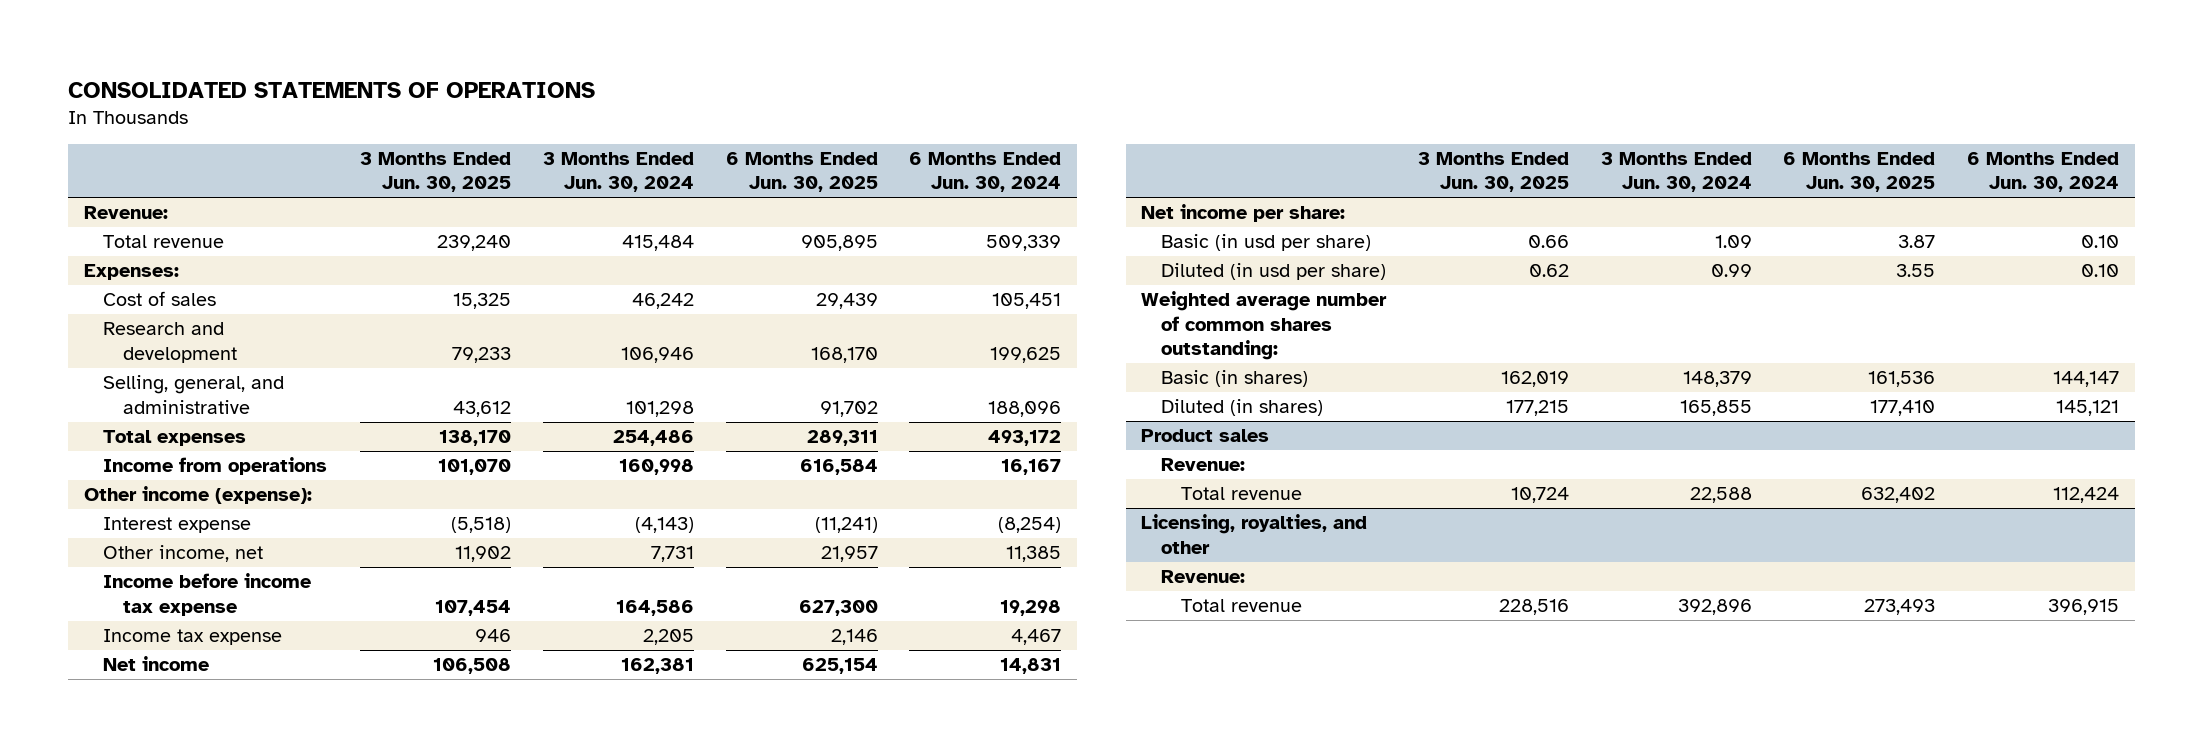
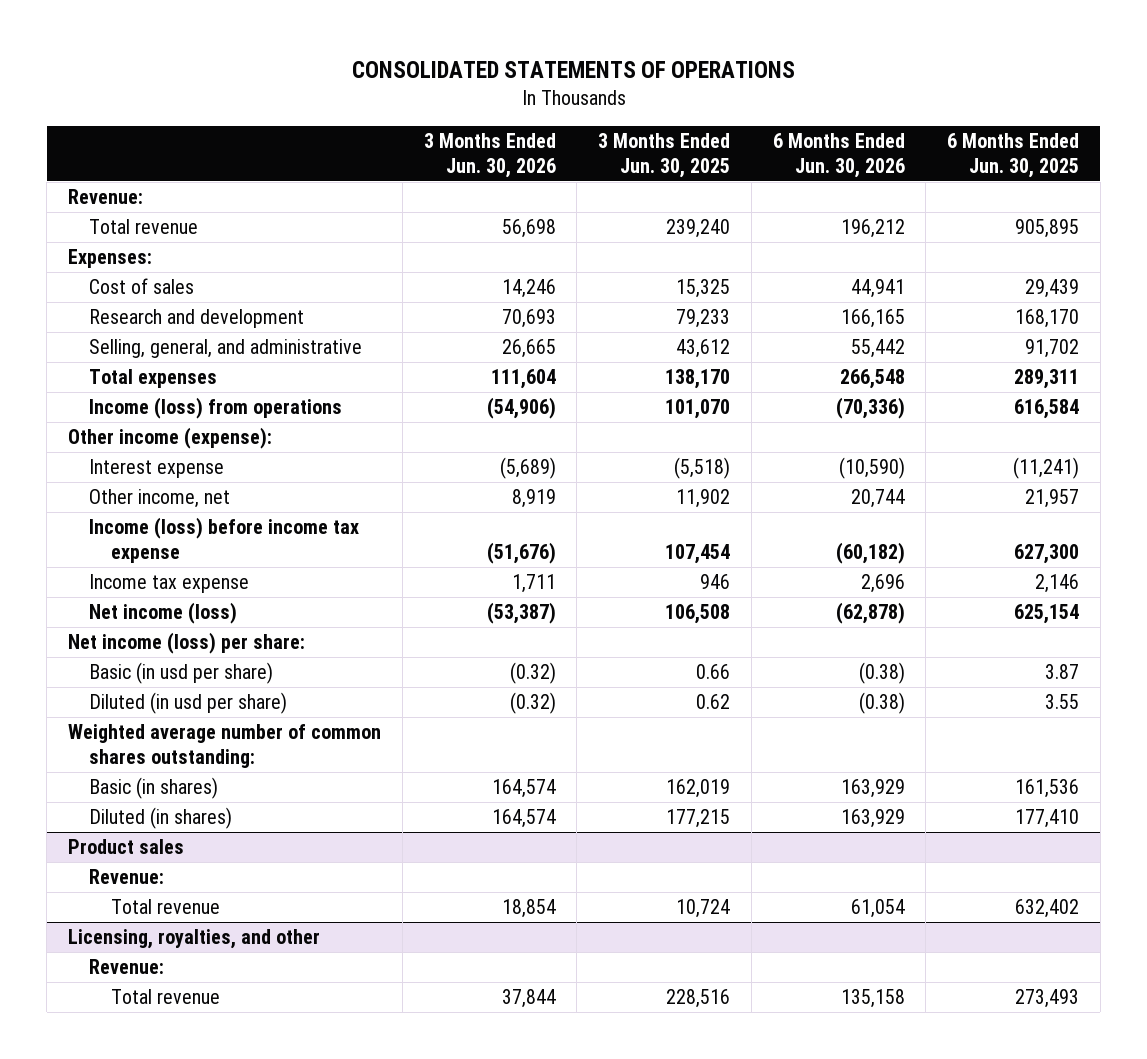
[542,151,694,193] 3 Months Ended Jun. 30, 2024 -> none
[909,151,1062,193] 6 Months Ended Jun. 30, 2024 -> none
none -> [423,132,556,178] 3 Months Ended Jun. 30, 2026
none -> [772,132,905,178] 6 Months Ended Jun. 30, 2026
[103,457,328,476] Income from operations -> [89,397,343,420] Income (loss) from operations
[103,573,312,616] Income before income tax expense -> [89,517,360,564] Income (loss) before income tax expense
[103,656,210,672] Net income -> [89,602,238,625] Net income (loss)
[1141,204,1346,223] Net income per share: -> [68,632,306,655] Net income (loss) per share:

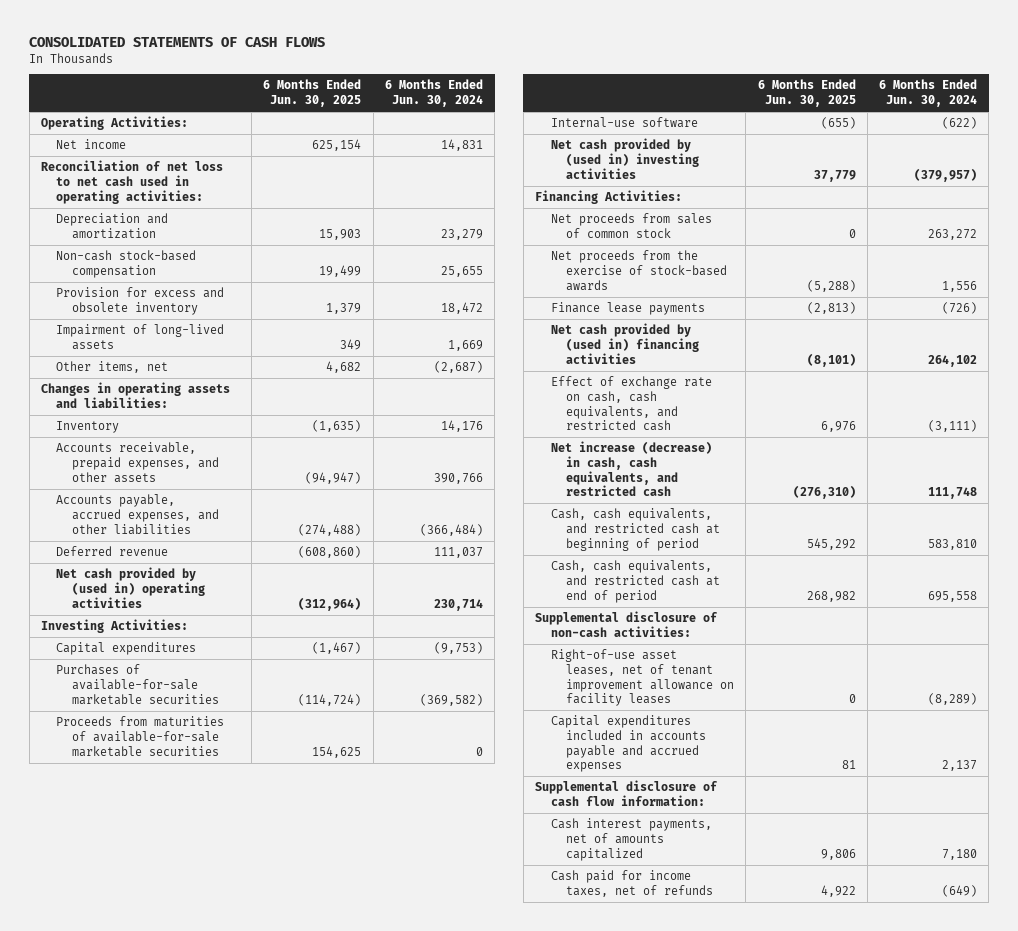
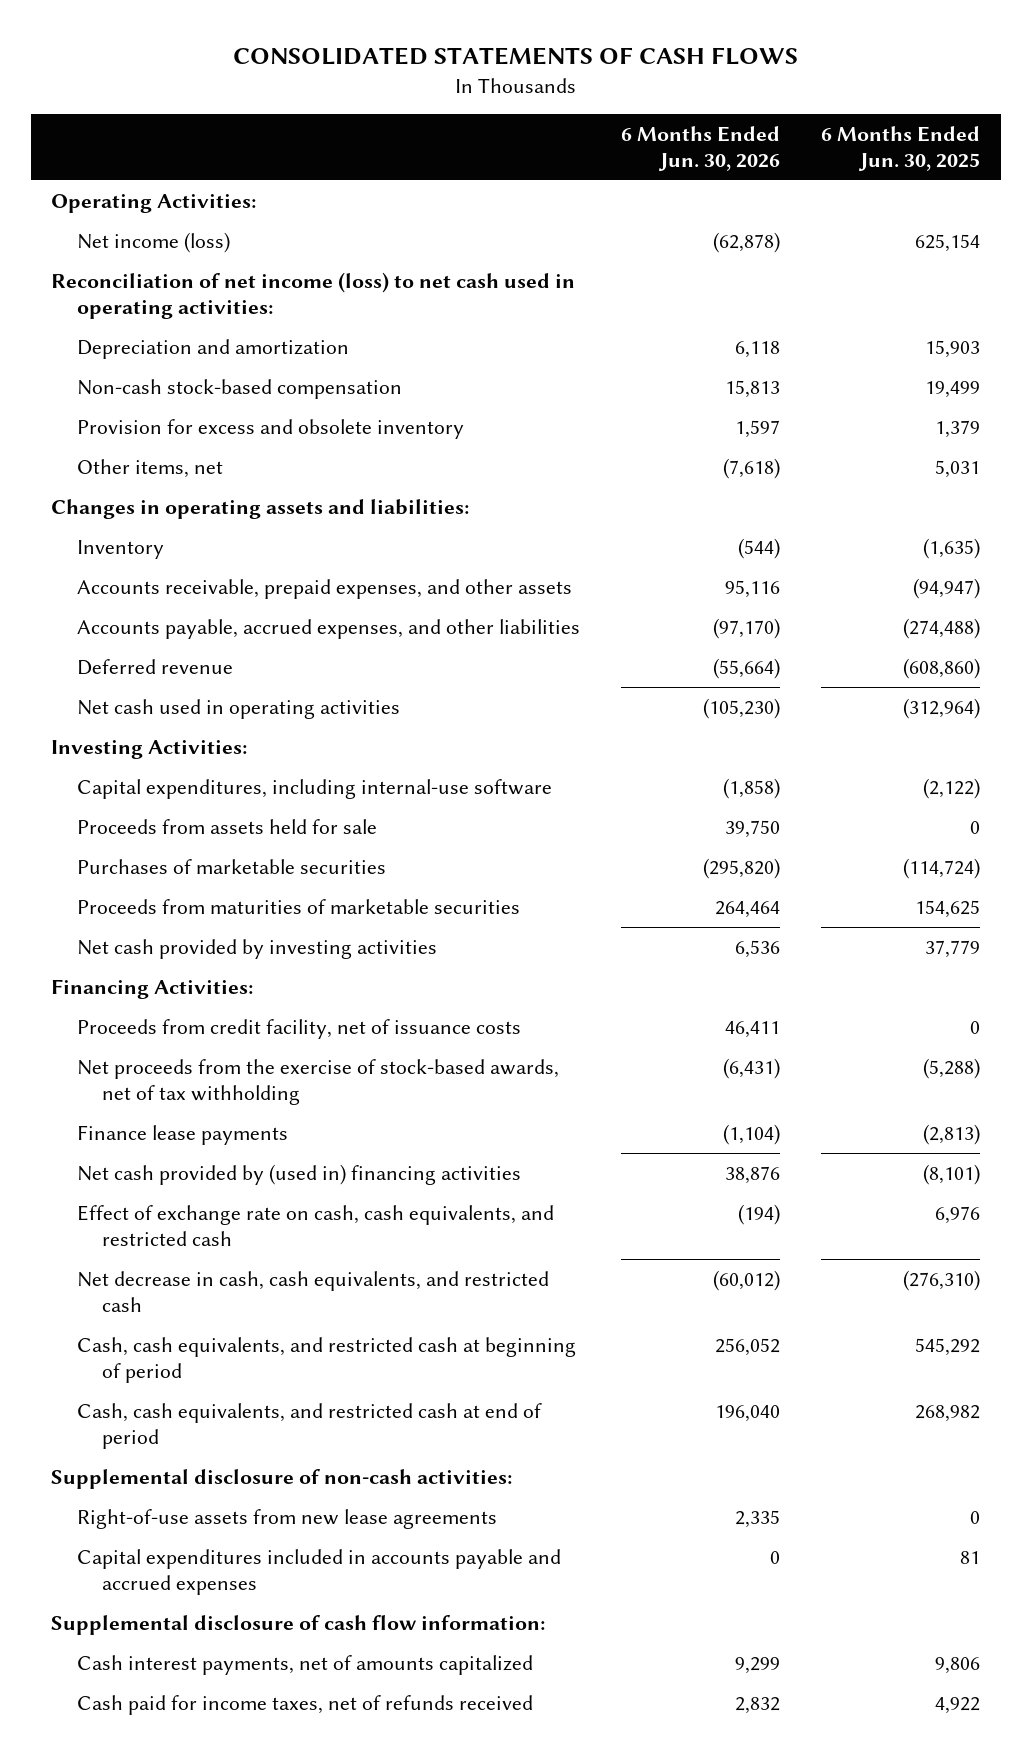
[384,79,483,108] 6 Months Ended Jun. 30, 2024 -> none
none -> [620,125,780,171] 6 Months Ended Jun. 30, 2026
[56,139,127,150] Net income -> [76,231,230,253] Net income (loss)
[40,160,223,204] Reconciliation of net loss to net cash used in operating activities: -> [51,271,576,319] Reconciliation of net income (loss) to net cash used in operating activities:
[56,324,225,350] Impairment of long-lived assets -> none
[326,361,362,374] 4,682 -> [934,459,980,478] 5,031
[56,567,206,608] Net cash provided by (used in) operating activities -> [76,698,400,719] Net cash used in operating activities
[550,117,698,129] Internal-use software -> none
[56,642,197,656] Capital expenditures -> [76,778,552,799] Capital expenditures, including internal-use software
[312,642,362,655] (1,467) -> [922,777,980,799] (2,122)
none -> [76,818,377,834] Proceeds from assets held for sale
[56,664,220,705] Purchases of available-for-sale marketable securities -> [76,858,386,874] Purchases of marketable securities
[56,716,225,757] Proceeds from maturities of available-for-sale marketable securities -> [76,898,520,914] Proceeds from maturities of marketable securities
[550,138,700,179] Net cash provided by (used in) investing activities -> [76,938,437,959] Net cash provided by investing activities
[550,213,712,238] Net proceeds from sales of common stock -> none
none -> [76,1018,521,1039] Proceeds from credit facility, net of issuance costs
[550,250,728,291] Net proceeds from the exercise of stock-based awards -> [76,1058,559,1105] Net proceeds from the exercise of stock-based awards, net of tax withholding
[550,441,712,497] Net increase (decrease) in cash, cash equivalents, and restricted cash -> [76,1270,549,1312] Net decrease in cash, cash equivalents, and restricted cash
[550,649,735,707] Right-of-use asset leases, net of tenant improvement allowance on facility leases -> [76,1508,497,1529] Right-of-use assets from new lease agreements
[550,870,714,897] Cash paid for income taxes, net of refunds -> [76,1694,533,1715] Cash paid for income taxes, net of refunds received

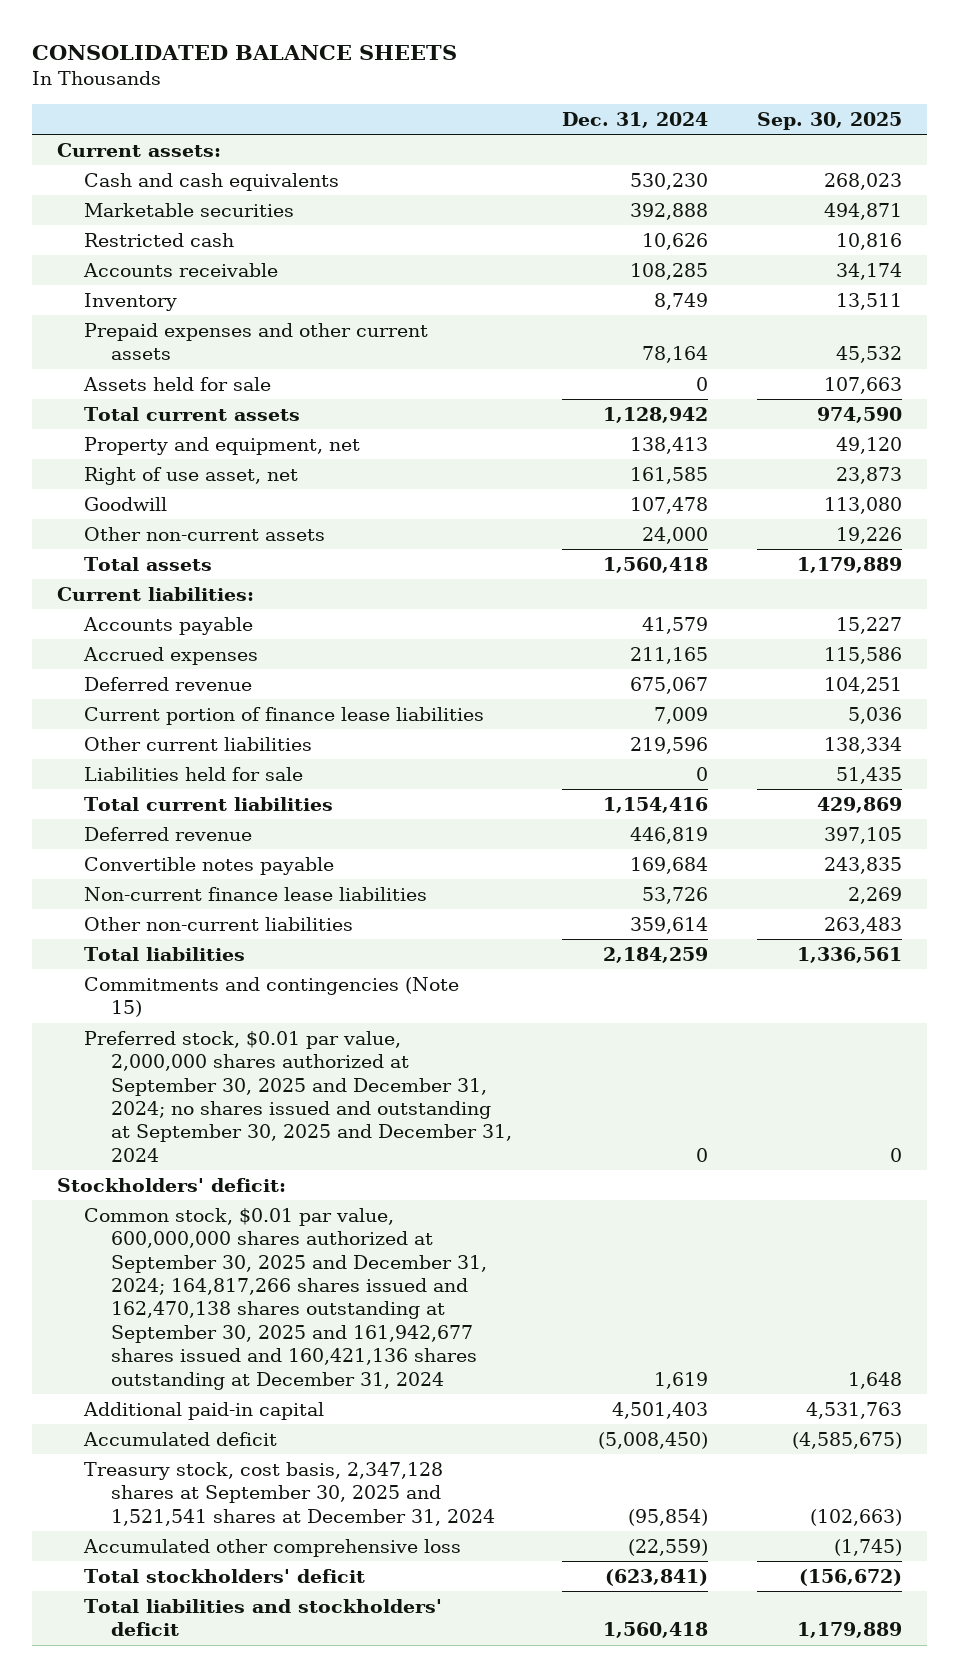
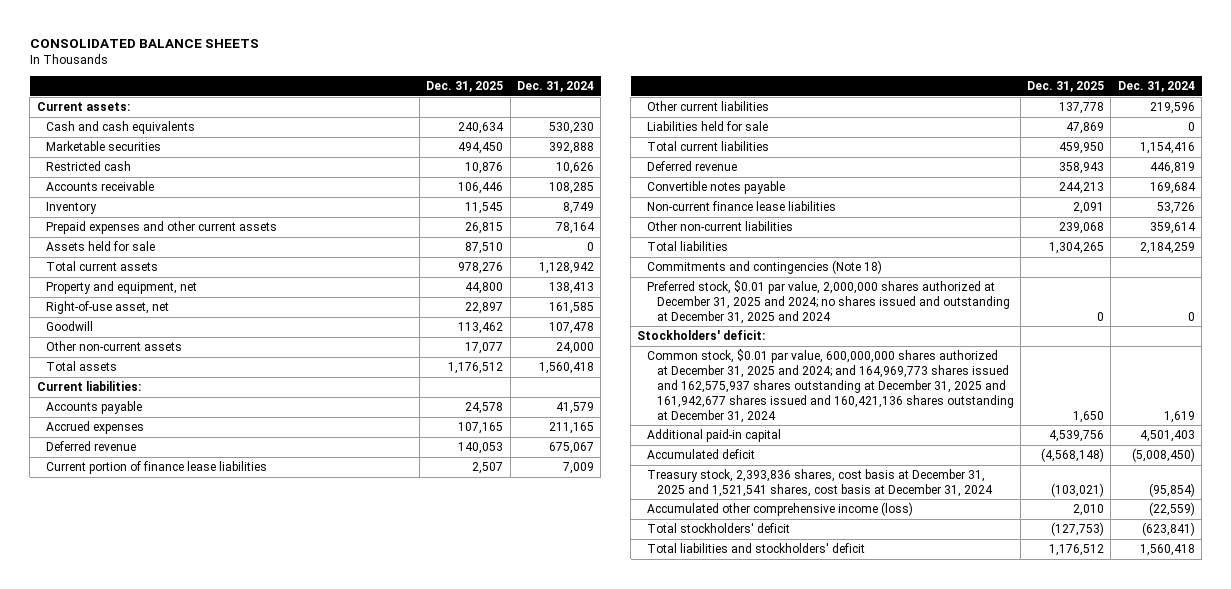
[757,111,903,130] Sep. 30, 2025 -> none
none -> [426,81,504,93] Dec. 31, 2025
[83,466,298,485] Right of use asset, net -> [46,301,170,315] Right-of-use asset, net
[83,976,459,1018] Commitments and contingencies (Note 15) -> [646,260,882,275] Commitments and contingencies (Note 18)
[83,1030,512,1162] Preferred stock, $0.01 par value, 2,000,000 shares authorized at September 30, 2025 and December 31, 2024; no shares issued and outstanding at September 30, 2025 and December 31, 2024 -> [646,280,1010,324] Preferred stock, $0.01 par value, 2,000,000 shares authorized at December 31, 2025 and 2024; no shares issued and outstanding at December 31, 2025 and 2024
[83,1207,487,1390] Common stock, $0.01 par value, 600,000,000 shares authorized at September 30, 2025 and December 31, 2024; 164,817,266 shares issued and 162,470,138 shares outstanding at September 30, 2025 and 161,942,677 shares issued and 160,421,136 shares outstanding at December 31, 2024 -> [646,349,1014,423] Common stock, $0.01 par value, 600,000,000 shares authorized at December 31, 2025 and 2024; and 164,969,773 shares issued and 162,575,937 shares outstanding at December 31, 2025 and 161,942,677 shares issued and 160,421,136 shares outstanding at December 31, 2024
[83,1461,495,1526] Treasury stock, cost basis, 2,347,128 shares at September 30, 2025 and 1,521,541 shares at December 31, 2024 -> [646,469,993,497] Treasury stock, 2,393,836 shares, cost basis at December 31, 2025 and 1,521,541 shares, cost basis at December 31, 2024
[82,1538,461,1557] Accumulated other comprehensive loss -> [646,502,913,517] Accumulated other comprehensive income (loss)

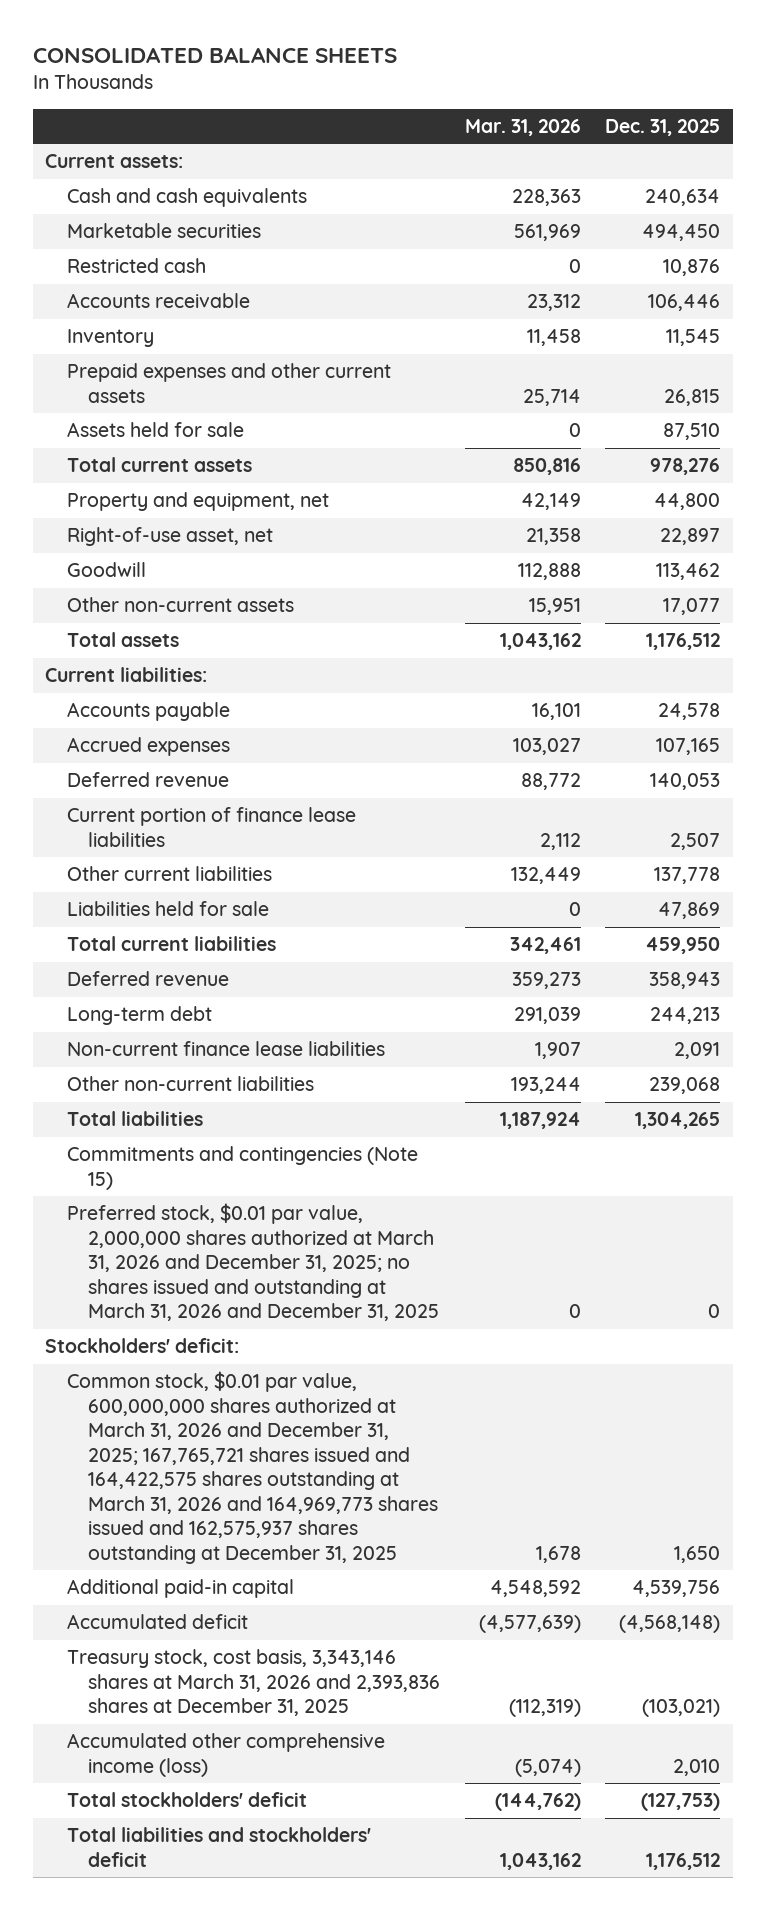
[516,81,594,93] Dec. 31, 2024 -> none
none -> [464,118,581,136] Mar. 31, 2026
[646,181,785,195] Convertible notes payable -> [66,1006,212,1026] Long-term debt
[646,260,882,275] Commitments and contingencies (Note 18) -> [66,1146,418,1190] Commitments and contingencies (Note 15)
[646,280,1010,324] Preferred stock, $0.01 par value, 2,000,000 shares authorized at December 31, 2025 and 2024; no shares issued and outstanding at December 31, 2025 and 2024 -> [66,1203,440,1322] Preferred stock, $0.01 par value, 2,000,000 shares authorized at March 31, 2026 and December 31, 2025; no shares issued and outstanding at March 31, 2026 and December 31, 2025
[646,349,1014,423] Common stock, $0.01 par value, 600,000,000 shares authorized at December 31, 2025 and 2024; and 164,969,773 shares issued and 162,575,937 shares outstanding at December 31, 2025 and 161,942,677 shares issued and 160,421,136 shares outstanding at December 31, 2024 -> [66,1371,439,1564] Common stock, $0.01 par value, 600,000,000 shares authorized at March 31, 2026 and December 31, 2025; 167,765,721 shares issued and 164,422,575 shares outstanding at March 31, 2026 and 164,969,773 shares issued and 162,575,937 shares outstanding at December 31, 2025
[646,469,993,497] Treasury stock, 2,393,836 shares, cost basis at December 31, 2025 and 1,521,541 shares, cost basis at December 31, 2024 -> [66,1649,441,1717] Treasury stock, cost basis, 3,343,146 shares at March 31, 2026 and 2,393,836 shares at December 31, 2025

